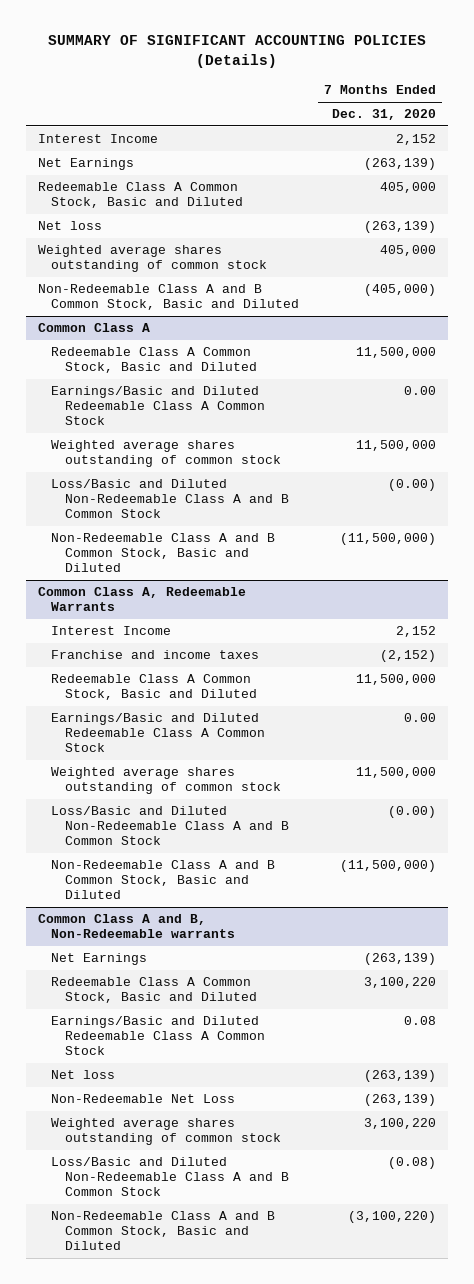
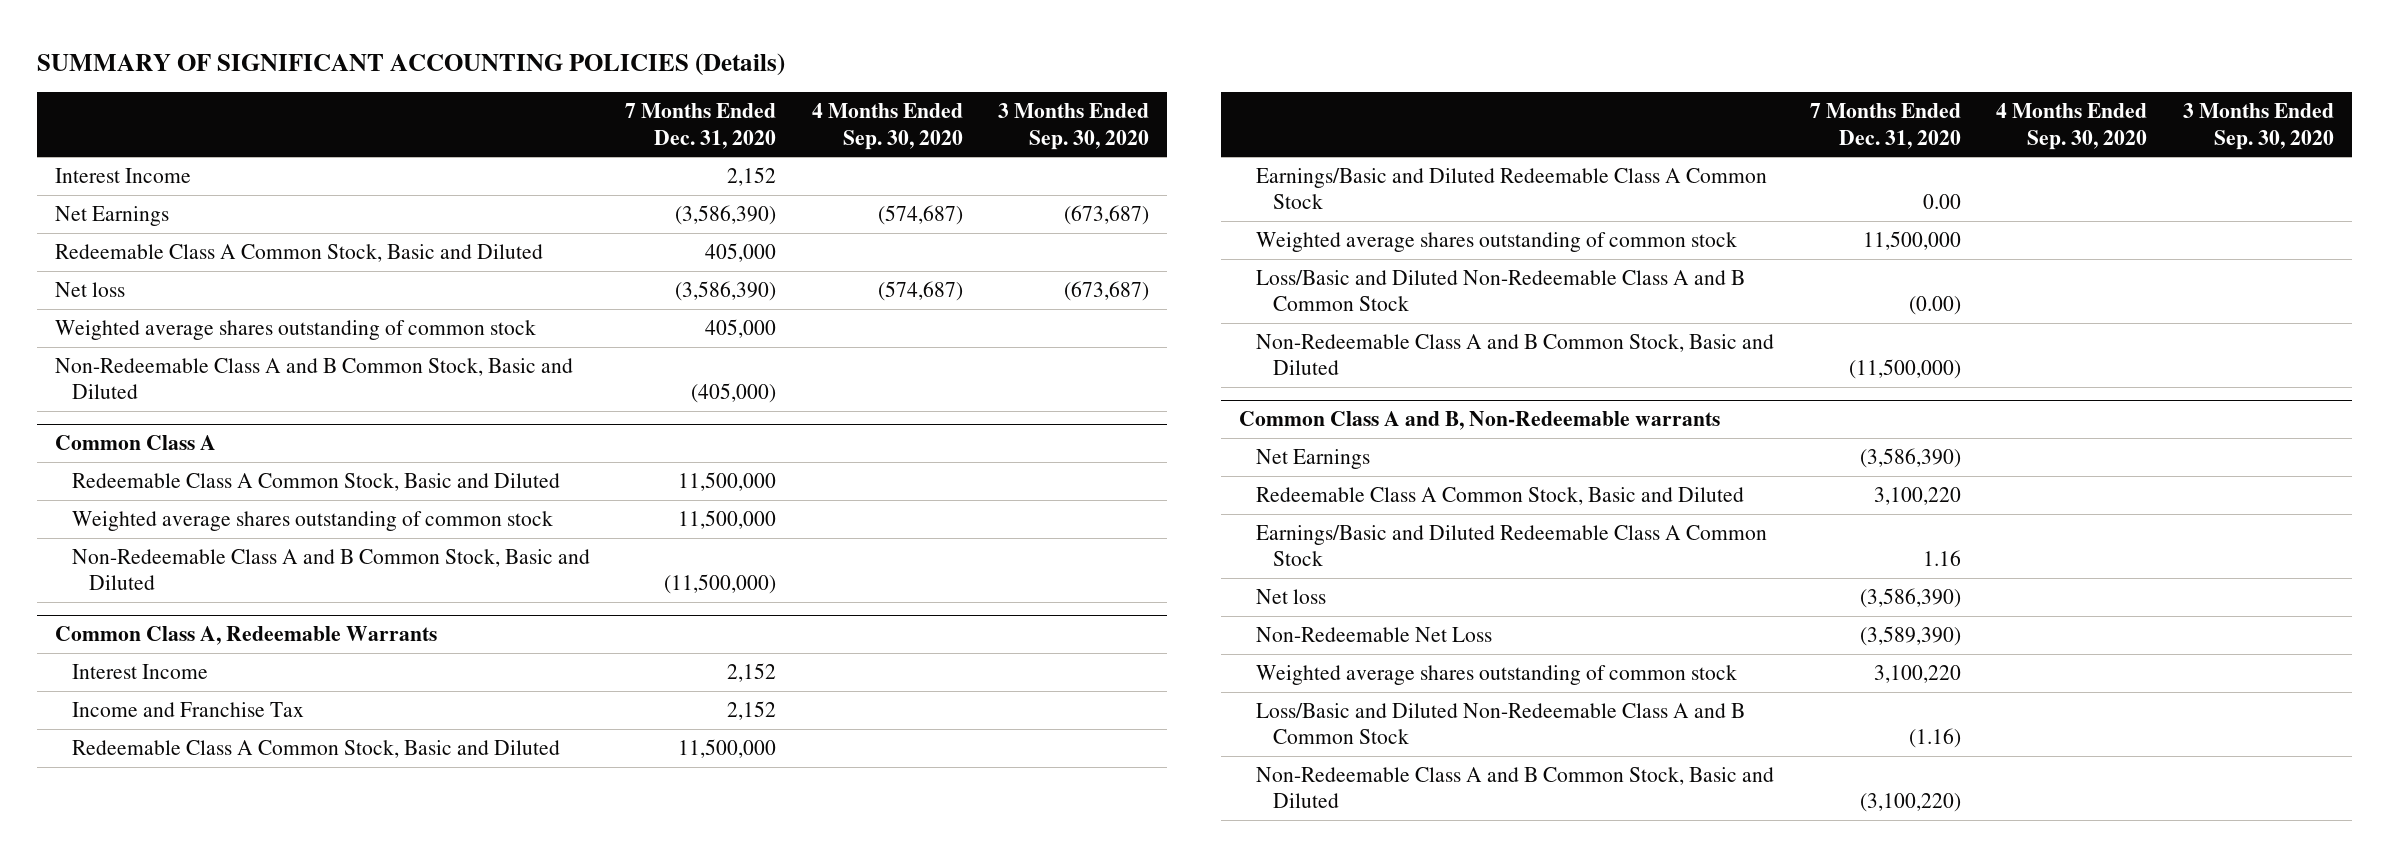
none -> [811,103,963,150] 4 Months Ended Sep. 30, 2020
none -> [998,103,1150,150] 3 Months Ended Sep. 30, 2020
[363,158,436,171] (263,139) -> [675,205,777,226] (3,586,390)
[363,221,436,234] (263,139) -> [675,281,777,302] (3,586,390)
[51,386,265,426] Earnings/Basic and Diluted Redeemable Class A Common Stock -> none
[51,479,289,519] Loss/Basic and Diluted Non-Redeemable Class A and B Common Stock -> none
[51,650,260,660] Franchise and income taxes -> [71,702,304,718] Income and Franchise Tax
[379,650,436,663] (2,152) -> [727,701,777,721] 2,152
[363,953,436,966] (263,139) -> [1859,448,1961,469] (3,586,390)
[403,1016,436,1026] 0.08 -> [1922,550,1961,567] 1.16
[363,1070,436,1083] (263,139) -> [1859,588,1961,609] (3,586,390)
[363,1094,436,1107] (263,139) -> [1859,626,1961,647] (3,589,390)
[387,1157,436,1170] (0.08) -> [1908,728,1961,749] (1.16)

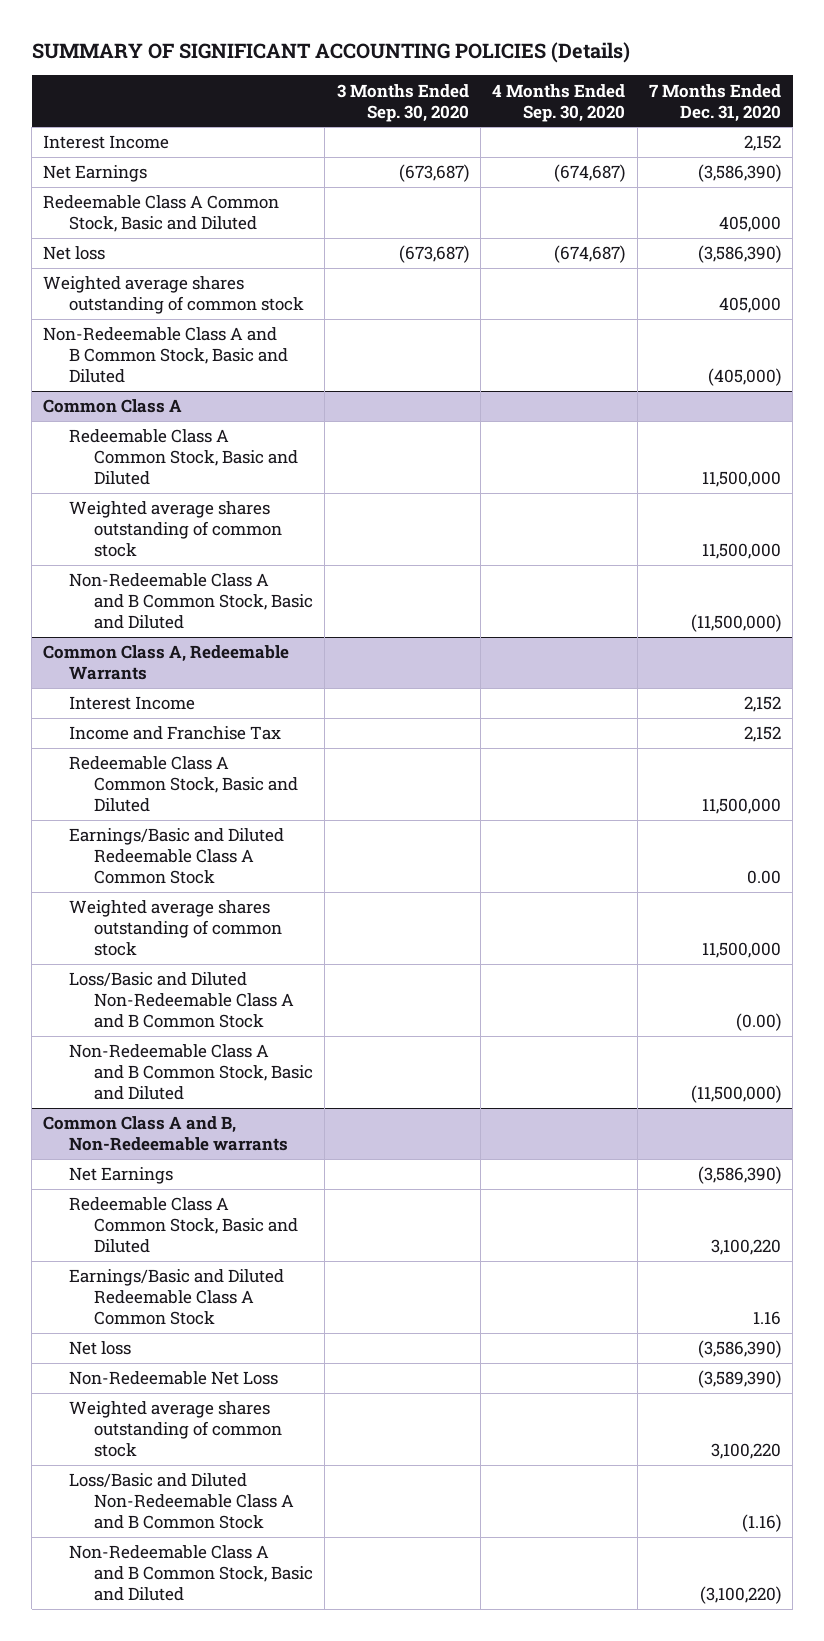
[877,205,963,226] (574,687) -> [554,164,626,183] (674,687)
[877,281,963,302] (574,687) -> [554,245,626,264] (674,687)

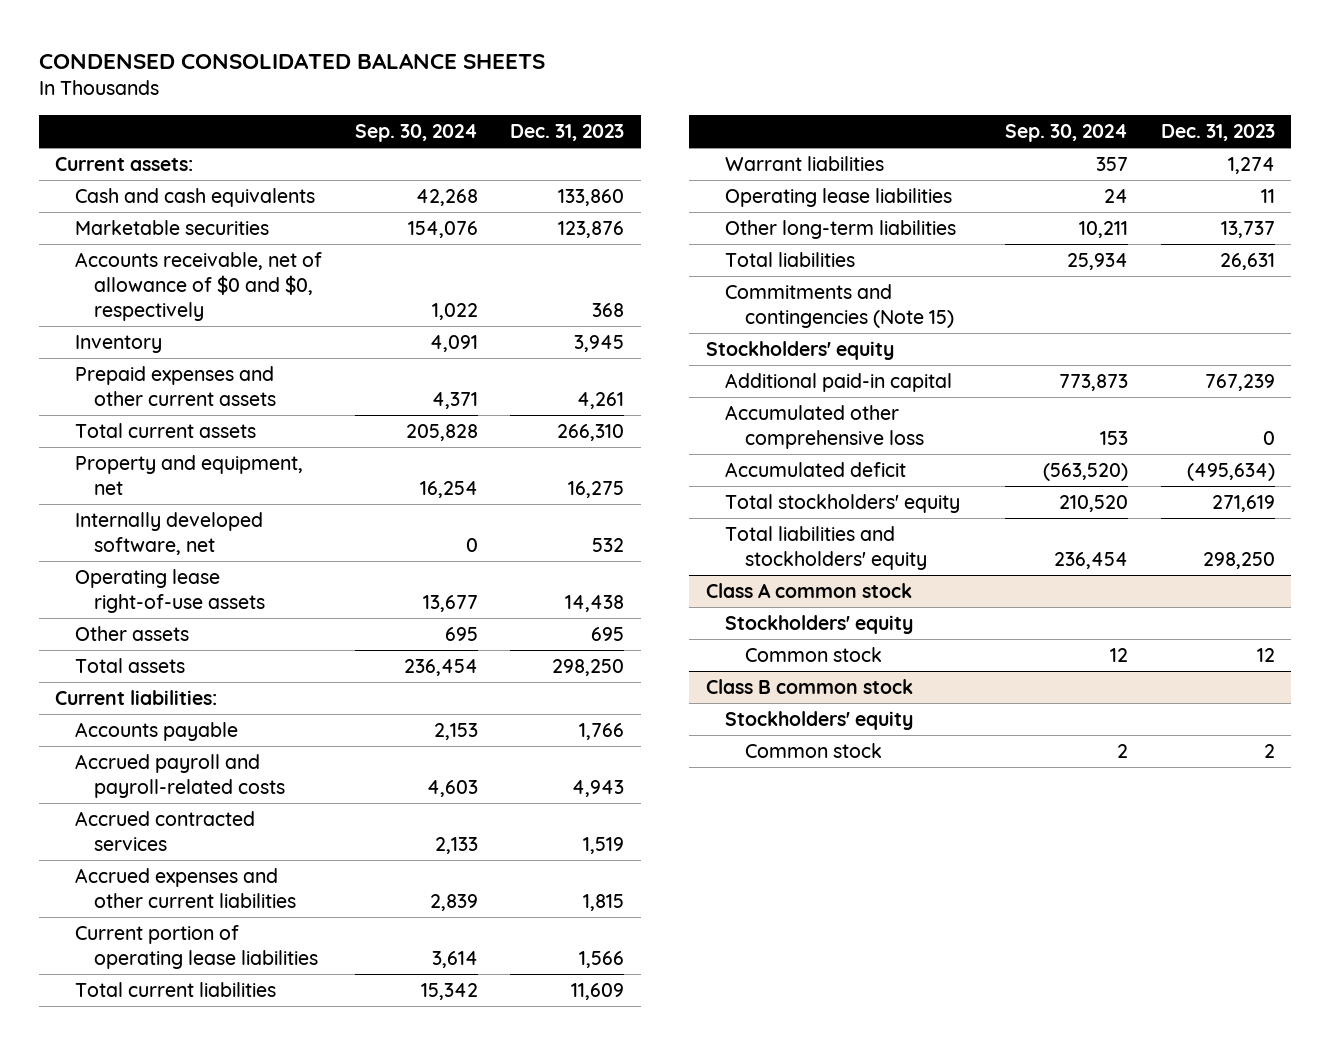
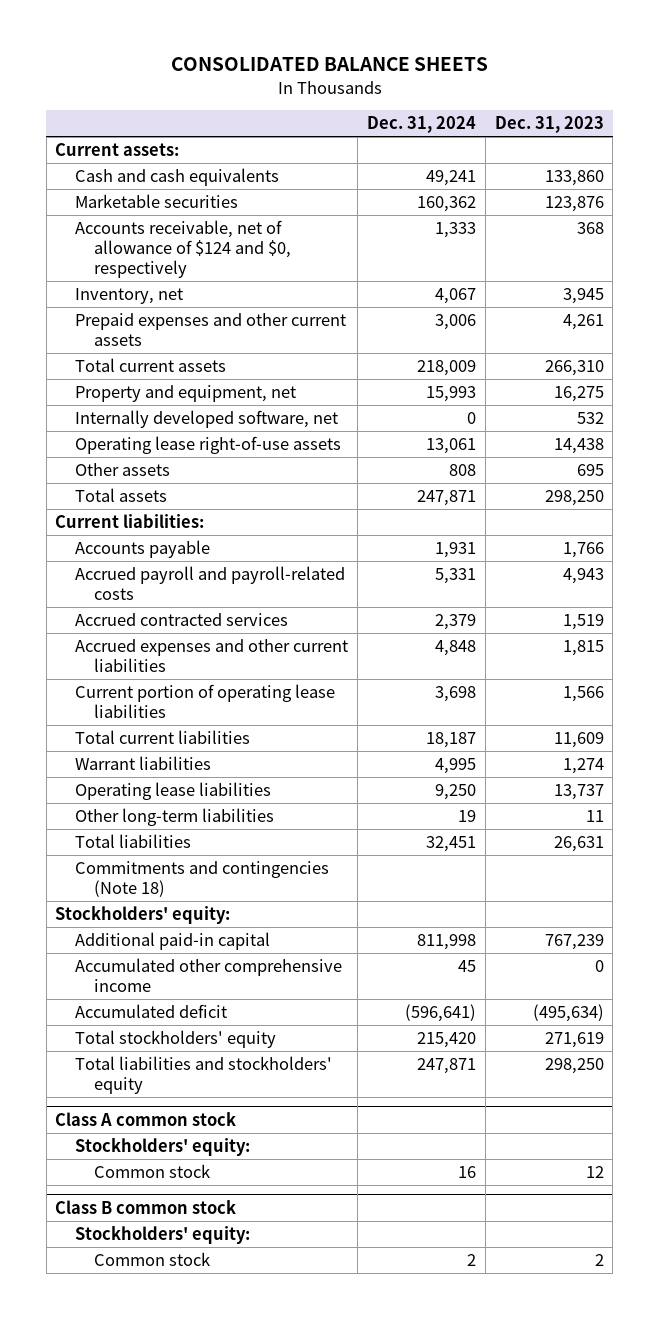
[39,53,546,70] CONDENSED CONSOLIDATED BALANCE SHEETS -> [170,57,488,72] CONSOLIDATED BALANCE SHEETS
[354,123,478,142] Sep. 30, 2024 -> none
none -> [366,115,476,133] Dec. 31, 2024
[74,251,322,321] Accounts receivable, net of allowance of $0 and $0, respectively -> [74,220,292,278] Accounts receivable, net of allowance of $124 and $0, respectively
[74,334,162,353] Inventory -> [74,288,183,305] Inventory, net
[1260,188,1275,203] 11 -> [553,784,604,801] 13,737
[1220,220,1275,238] 13,737 -> [585,810,604,823] 11
[725,283,954,328] Commitments and contingencies (Note 15) -> [74,861,329,897] Commitments and contingencies (Note 18)
[705,340,894,360] Stockholders' equity -> [55,906,231,925] Stockholders' equity:
[725,404,924,449] Accumulated other comprehensive loss -> [74,958,342,992] Accumulated other comprehensive income
[725,614,914,634] Stockholders' equity -> [74,1138,250,1157] Stockholders' equity:
[725,710,914,730] Stockholders' equity -> [74,1226,250,1245] Stockholders' equity:

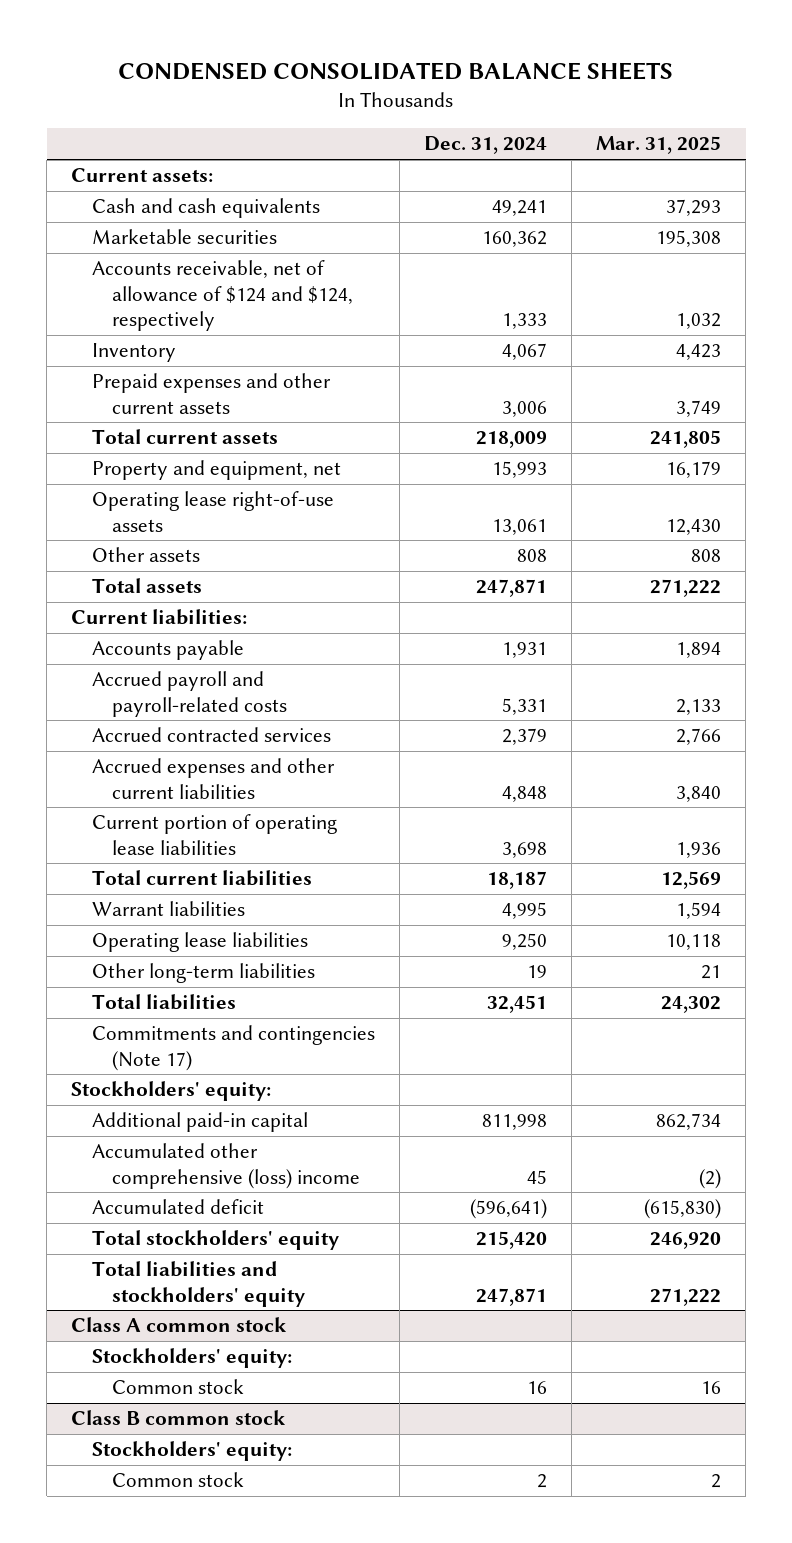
[170,57,488,72] CONSOLIDATED BALANCE SHEETS -> [118,61,674,80] CONDENSED CONSOLIDATED BALANCE SHEETS
[494,115,604,133] Dec. 31, 2023 -> none
none -> [596,136,722,155] Mar. 31, 2025
[74,220,292,278] Accounts receivable, net of allowance of $124 and $0, respectively -> [91,260,353,331] Accounts receivable, net of allowance of $124 and $124, respectively
[74,288,183,305] Inventory, net -> [91,343,176,363] Inventory
[74,410,338,429] Internally developed software, net -> none
[74,861,329,897] Commitments and contingencies (Note 18) -> [91,1025,375,1071] Commitments and contingencies (Note 17)
[74,958,342,992] Accumulated other comprehensive income -> [91,1143,360,1189] Accumulated other comprehensive (loss) income

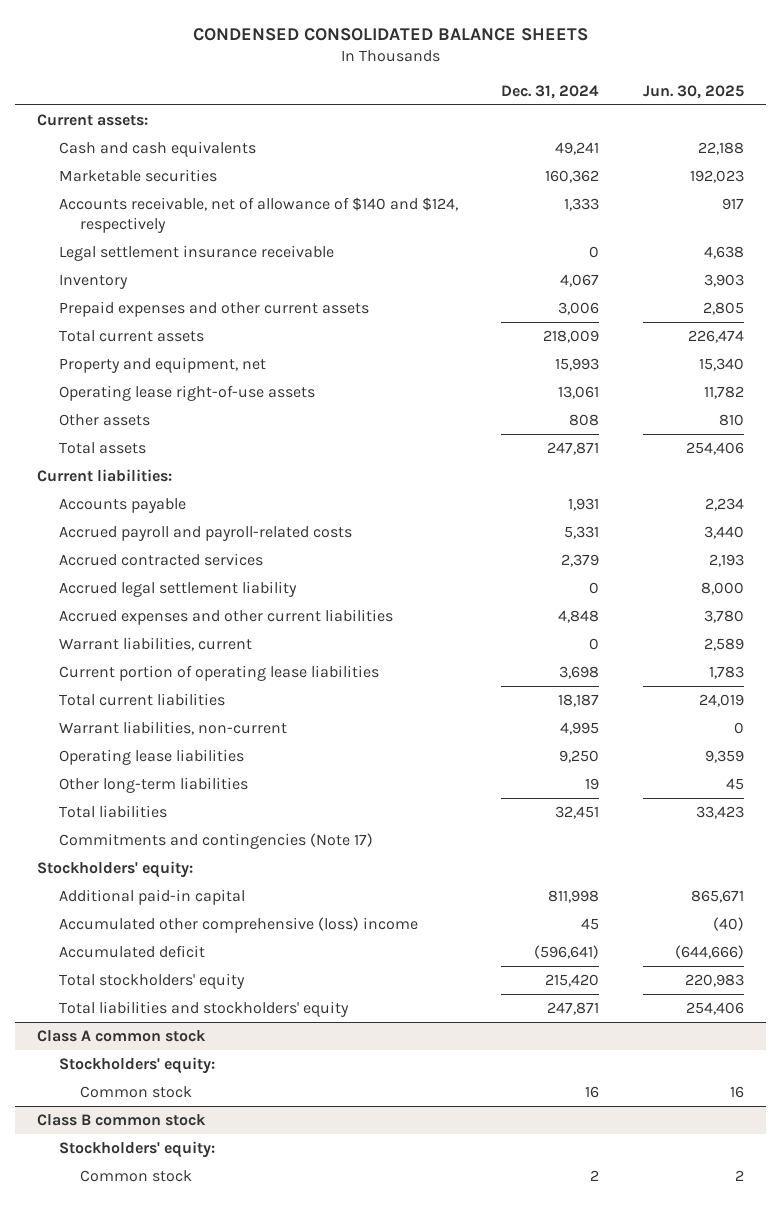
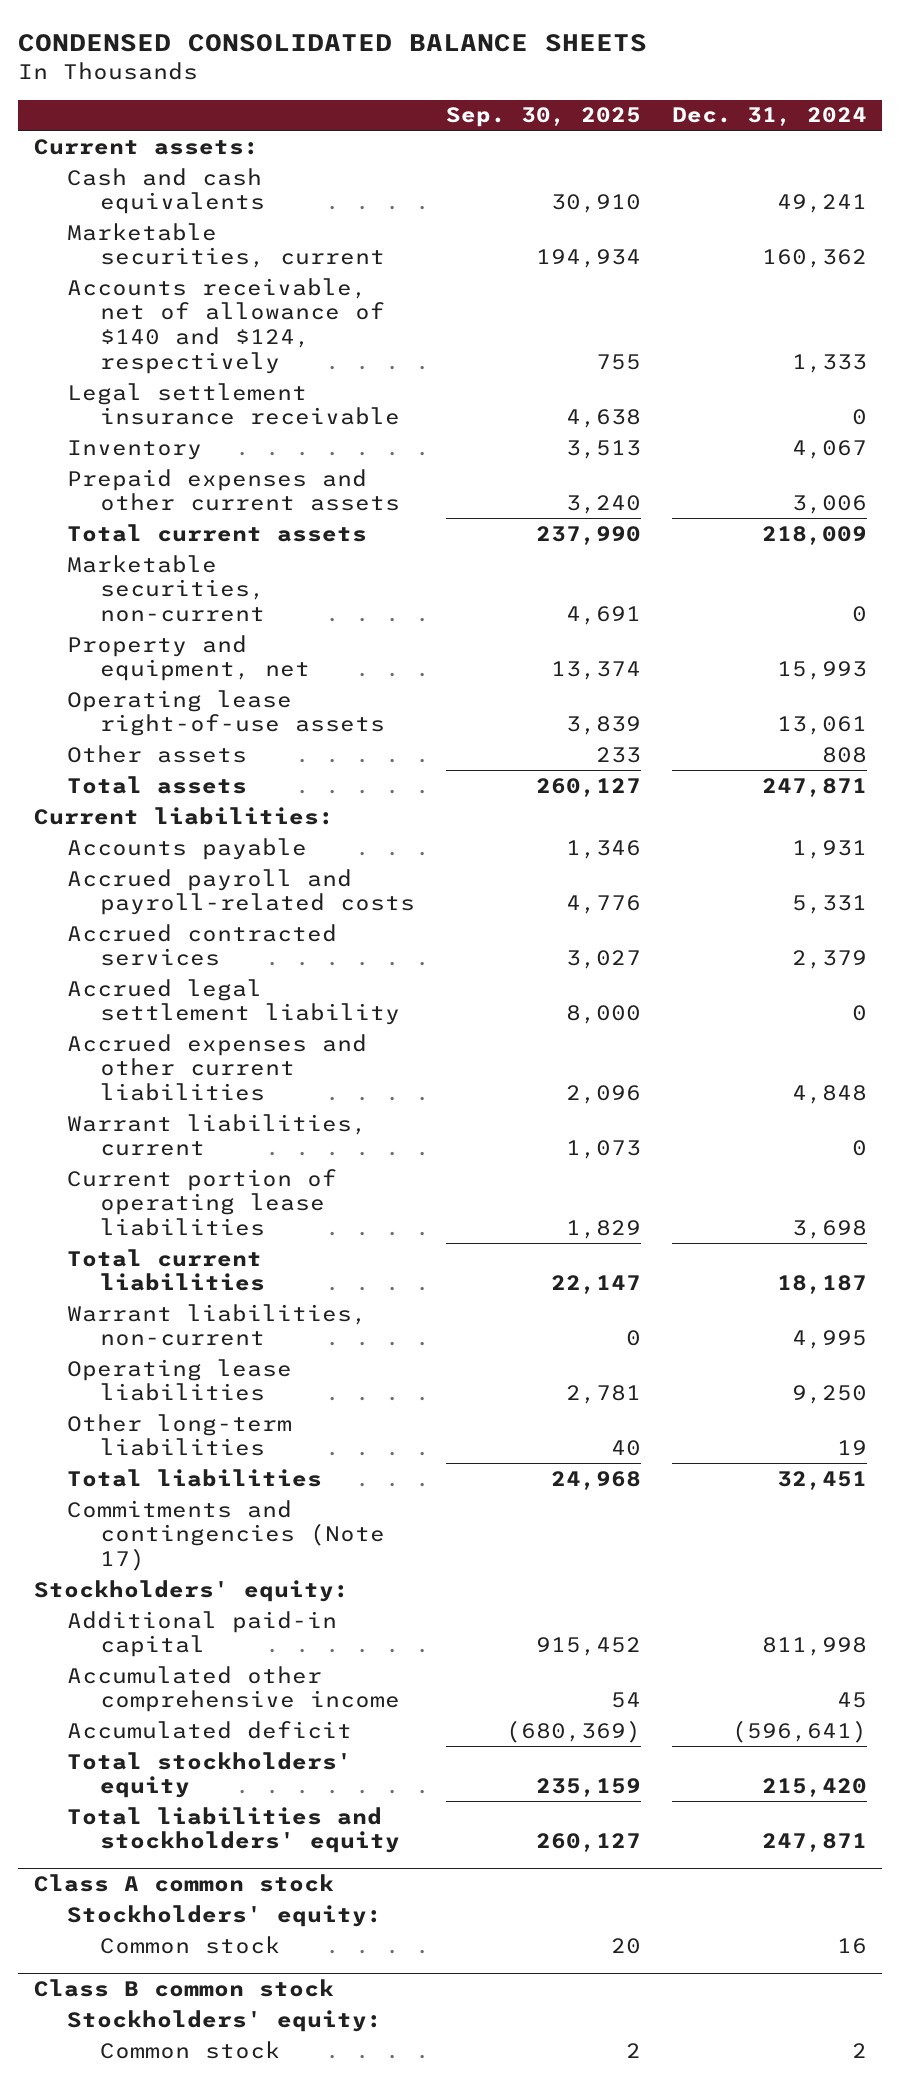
[643,84,745,99] Jun. 30, 2025 -> none
none -> [445,107,641,128] Sep. 30, 2025
[58,168,217,182] Marketable securities -> [66,222,385,269] Marketable securities, current
none -> [66,554,265,623] Marketable securities, non-current
[58,916,418,933] Accumulated other comprehensive (loss) income -> [66,1665,400,1713] Accumulated other comprehensive income

